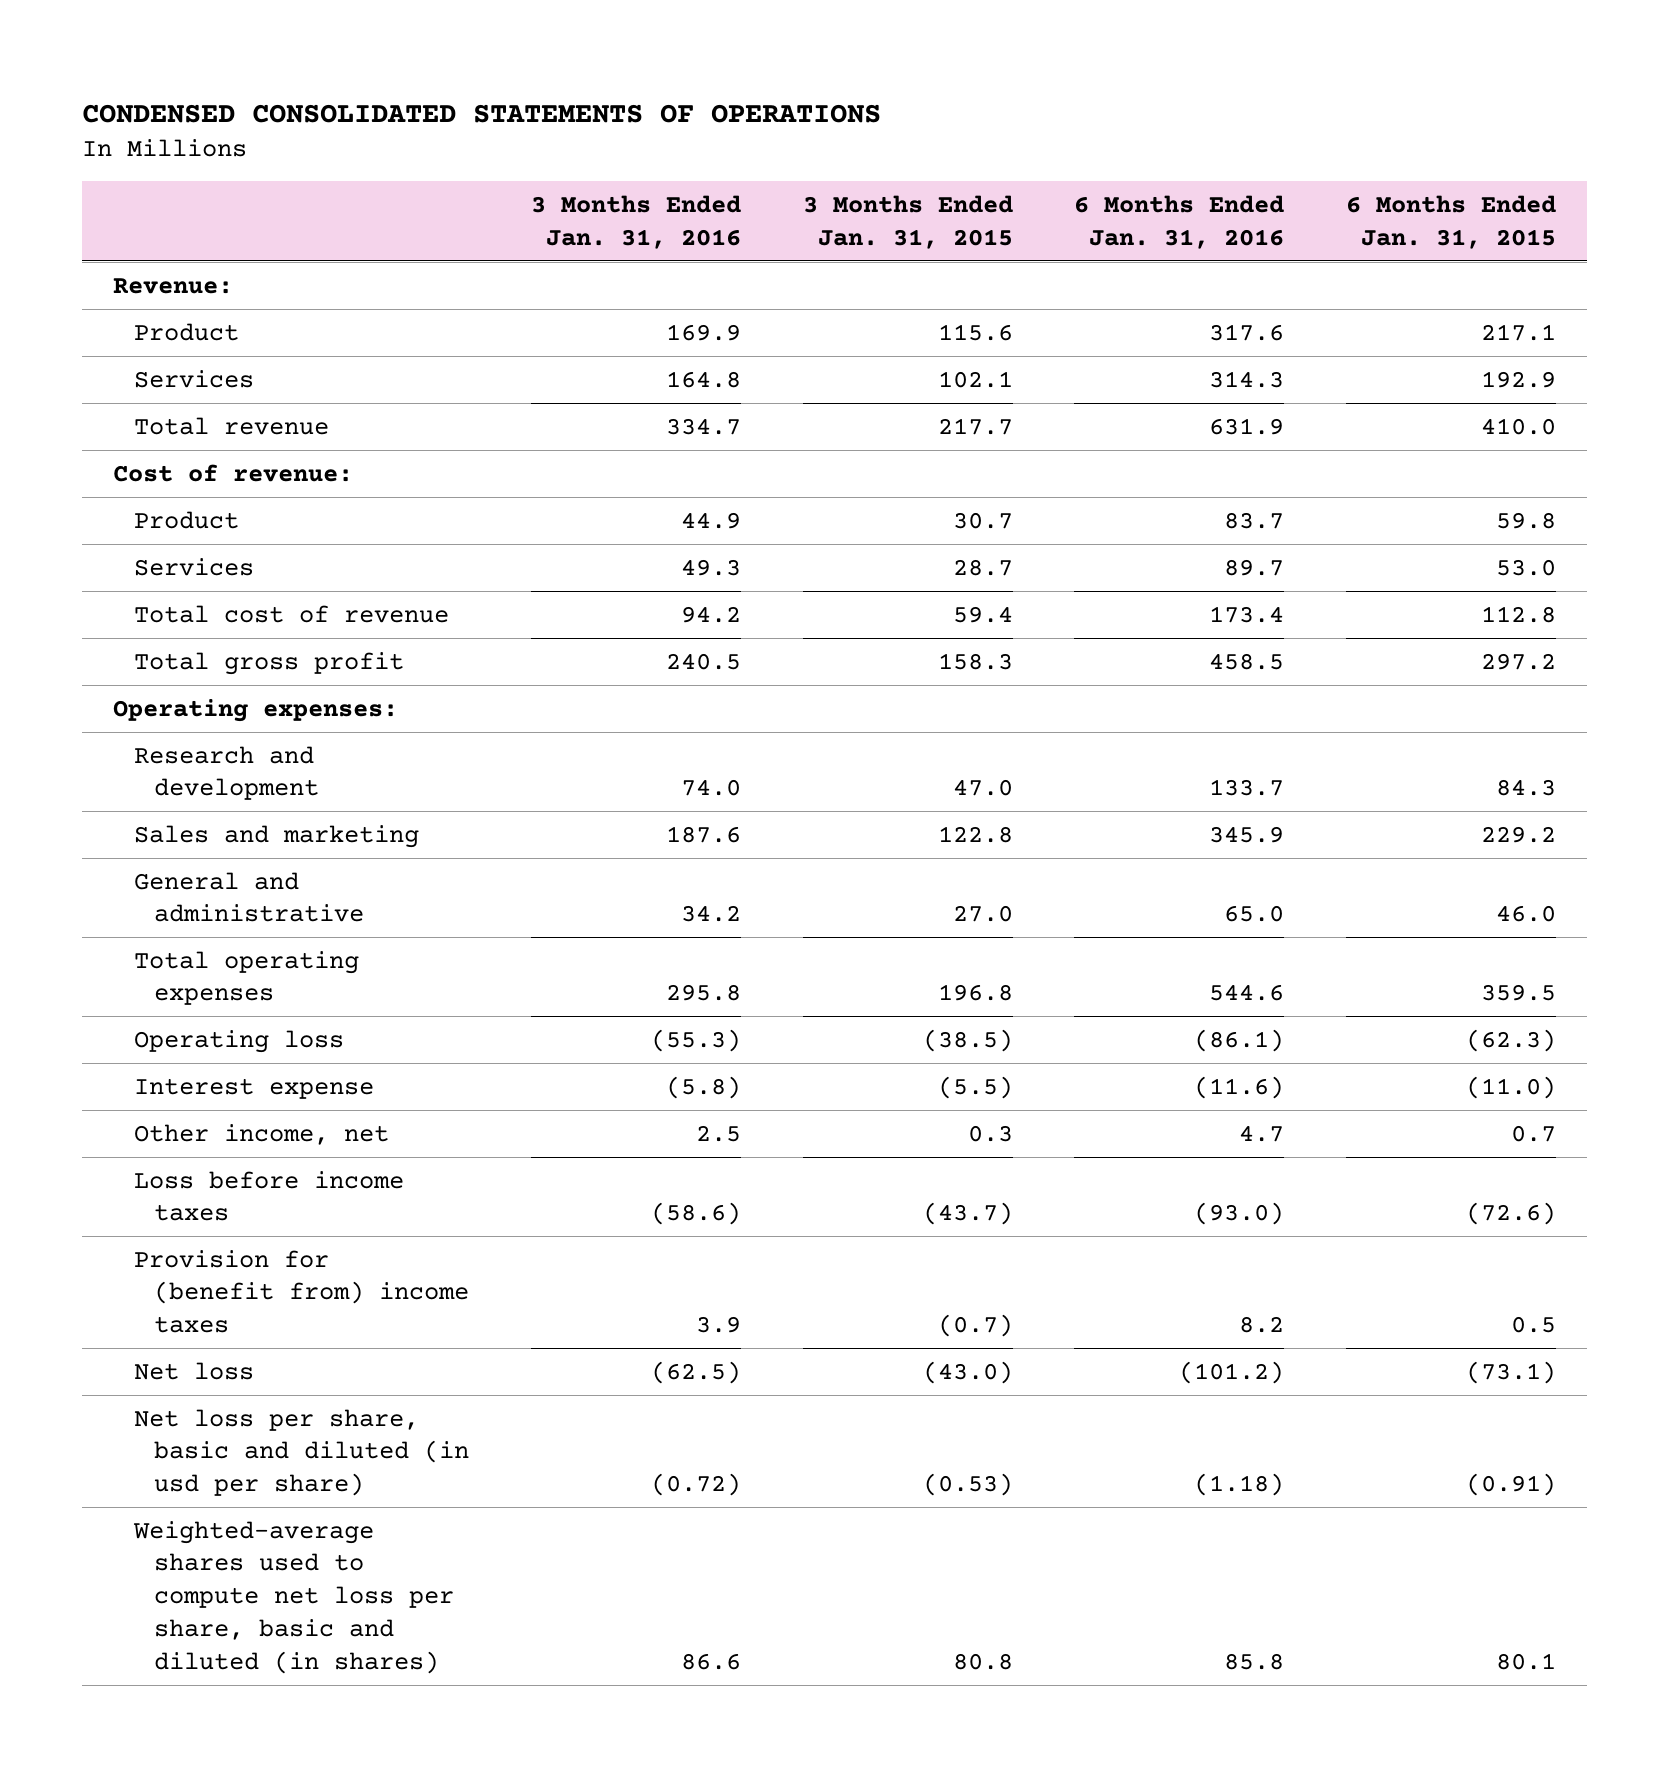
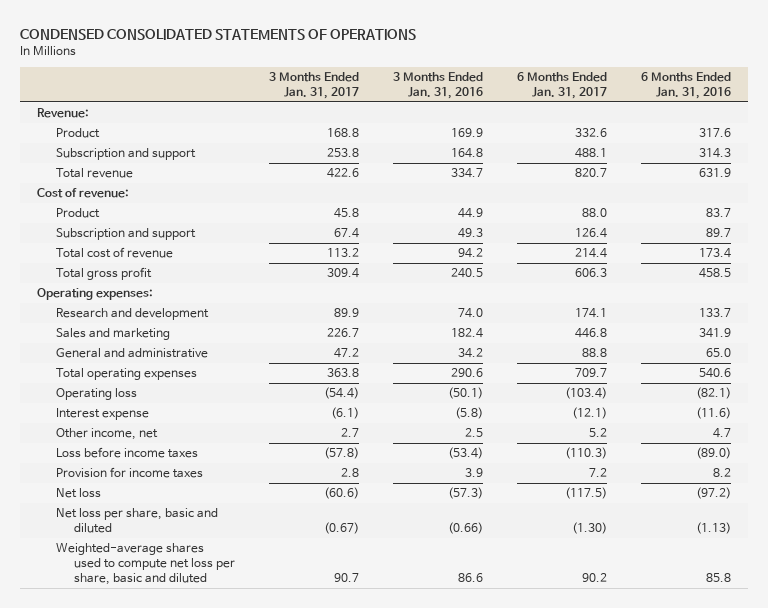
[802,195,1013,249] 3 Months Ended Jan. 31, 2015 -> none
[1345,195,1556,249] 6 Months Ended Jan. 31, 2015 -> none
none -> [269,72,360,99] 3 Months Ended Jan. 31, 2017
none -> [517,72,608,99] 6 Months Ended Jan. 31, 2017
[133,369,254,388] Services -> [55,148,196,161] Subscription and support
[133,557,254,576] Services -> [55,228,196,241] Subscription and support
[665,825,741,843] 187.6 -> [451,328,484,339] 182.4
[1209,825,1285,843] 345.9 -> [698,328,731,339] 341.9
[665,984,741,1002] 295.8 -> [451,368,484,378] 290.6
[1209,984,1285,1002] 544.6 -> [698,368,731,379] 540.6
[650,1028,741,1052] (55.3) -> [448,387,484,400] (50.1)
[1194,1028,1285,1052] (86.1) -> [695,387,731,400] (82.1)
[650,1202,741,1226] (58.6) -> [448,447,484,460] (53.4)
[1194,1202,1285,1226] (93.0) -> [695,447,731,460] (89.0)
[133,1249,470,1334] Provision for (benefit from) income taxes -> [55,467,203,479] Provision for income taxes
[650,1360,741,1384] (62.5) -> [448,487,484,500] (57.3)
[1179,1360,1285,1384] (101.2) -> [695,487,731,500] (97.2)
[133,1408,470,1497] Net loss per share, basic and diluted (in usd per share) -> [55,508,218,534] Net loss per share, basic and diluted
[650,1473,741,1497] (0.72) -> [448,522,484,535] (0.66)
[1194,1473,1285,1497] (1.18) -> [695,522,731,535] (1.13)
[132,1520,455,1674] Weighted-average shares used to compute net loss per share, basic and diluted (in shares) -> [55,543,236,586] Weighted-average shares used to compute net loss per share, basic and diluted

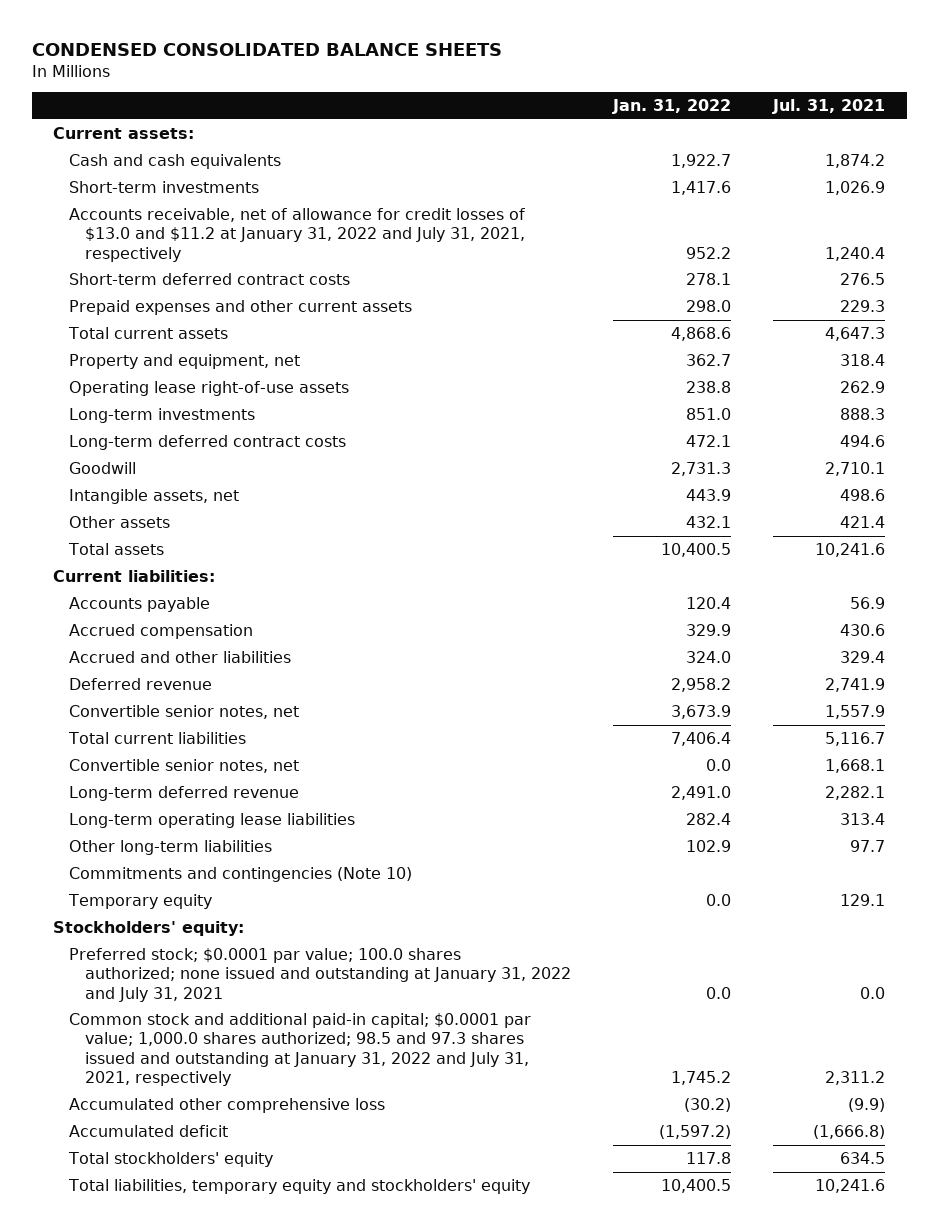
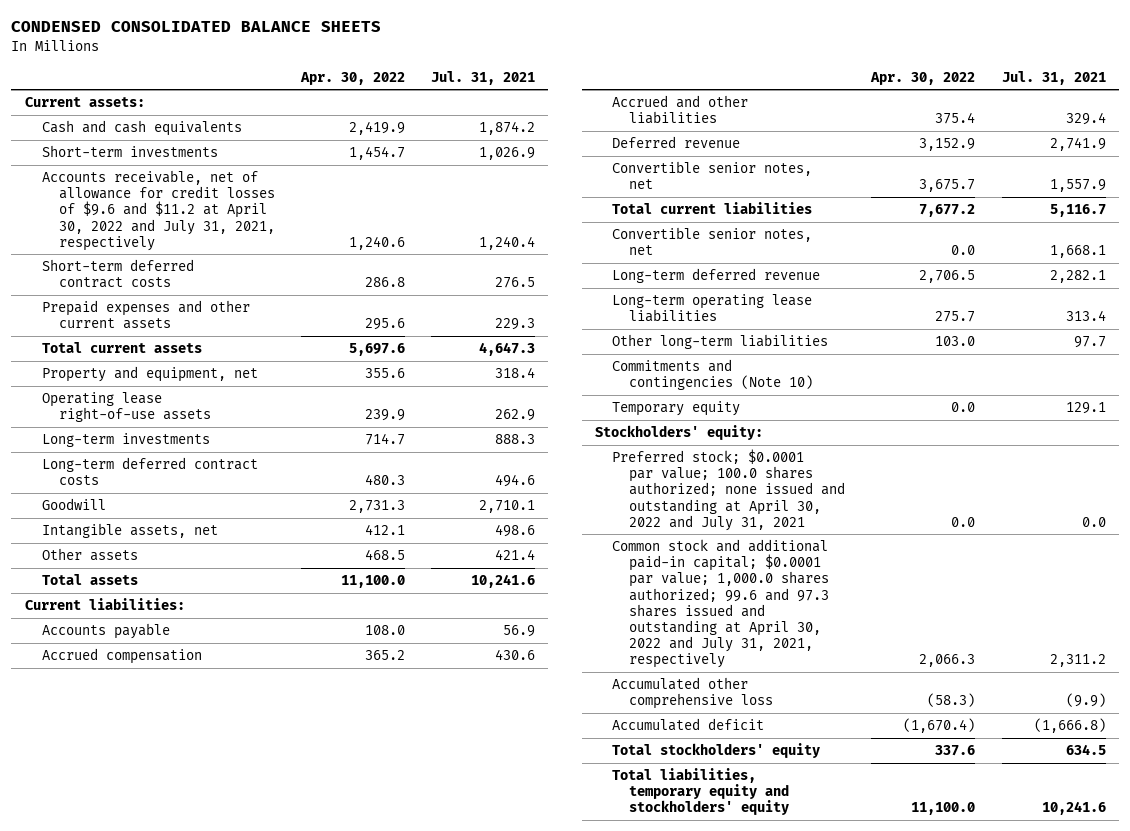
[612,99,732,115] Jan. 31, 2022 -> none
none -> [299,71,405,85] Apr. 30, 2022
[69,207,526,262] Accounts receivable, net of allowance for credit losses of $13.0 and $11.2 at January 31, 2022 and July 31, 2021, respectively -> [41,170,275,251] Accounts receivable, net of allowance for credit losses of $9.6 and $11.2 at April 30, 2022 and July 31, 2021, respectively
[69,947,572,1002] Preferred stock; $0.0001 par value; 100.0 shares authorized; none issued and outstanding at January 31, 2022 and July 31, 2021 -> [612,449,846,531] Preferred stock; $0.0001 par value; 100.0 shares authorized; none issued and outstanding at April 30, 2022 and July 31, 2021
[69,1012,532,1087] Common stock and additional paid-in capital; $0.0001 par value; 1,000.0 shares authorized; 98.5 and 97.3 shares issued and outstanding at January 31, 2022 and July 31, 2021, respectively -> [612,539,830,668] Common stock and additional paid-in capital; $0.0001 par value; 1,000.0 shares authorized; 99.6 and 97.3 shares issued and outstanding at April 30, 2022 and July 31, 2021, respectively

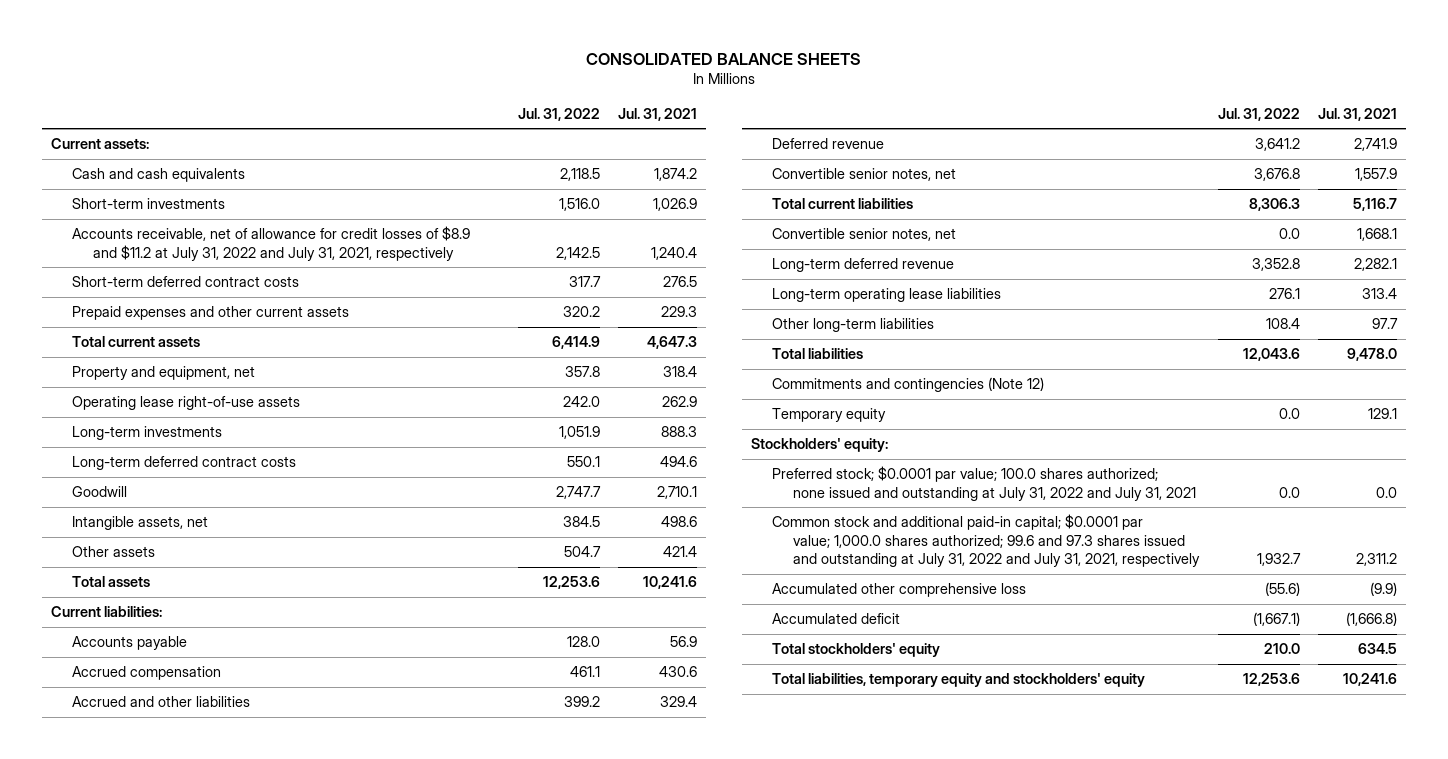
[11,21,382,33] CONDENSED CONSOLIDATED BALANCE SHEETS -> [586,52,862,65] CONSOLIDATED BALANCE SHEETS
[299,71,405,85] Apr. 30, 2022 -> none
none -> [517,107,600,121] Jul. 31, 2022
[41,170,275,251] Accounts receivable, net of allowance for credit losses of $9.6 and $11.2 at April 30, 2022 and July 31, 2021, respectively -> [72,226,471,261] Accounts receivable, net of allowance for credit losses of $8.9 and $11.2 at July 31, 2022 and July 31, 2021, respectively
none -> [772,348,864,360] Total liabilities
[612,359,814,391] Commitments and contingencies (Note 10) -> [772,377,1045,393] Commitments and contingencies (Note 12)
[612,449,846,531] Preferred stock; $0.0001 par value; 100.0 shares authorized; none issued and outstanding at April 30, 2022 and July 31, 2021 -> [772,466,1197,501] Preferred stock; $0.0001 par value; 100.0 shares authorized; none issued and outstanding at July 31, 2022 and July 31, 2021
[612,539,830,668] Common stock and additional paid-in capital; $0.0001 par value; 1,000.0 shares authorized; 99.6 and 97.3 shares issued and outstanding at April 30, 2022 and July 31, 2021, respectively -> [772,514,1201,568] Common stock and additional paid-in capital; $0.0001 par value; 1,000.0 shares authorized; 99.6 and 97.3 shares issued and outstanding at July 31, 2022 and July 31, 2021, respectively

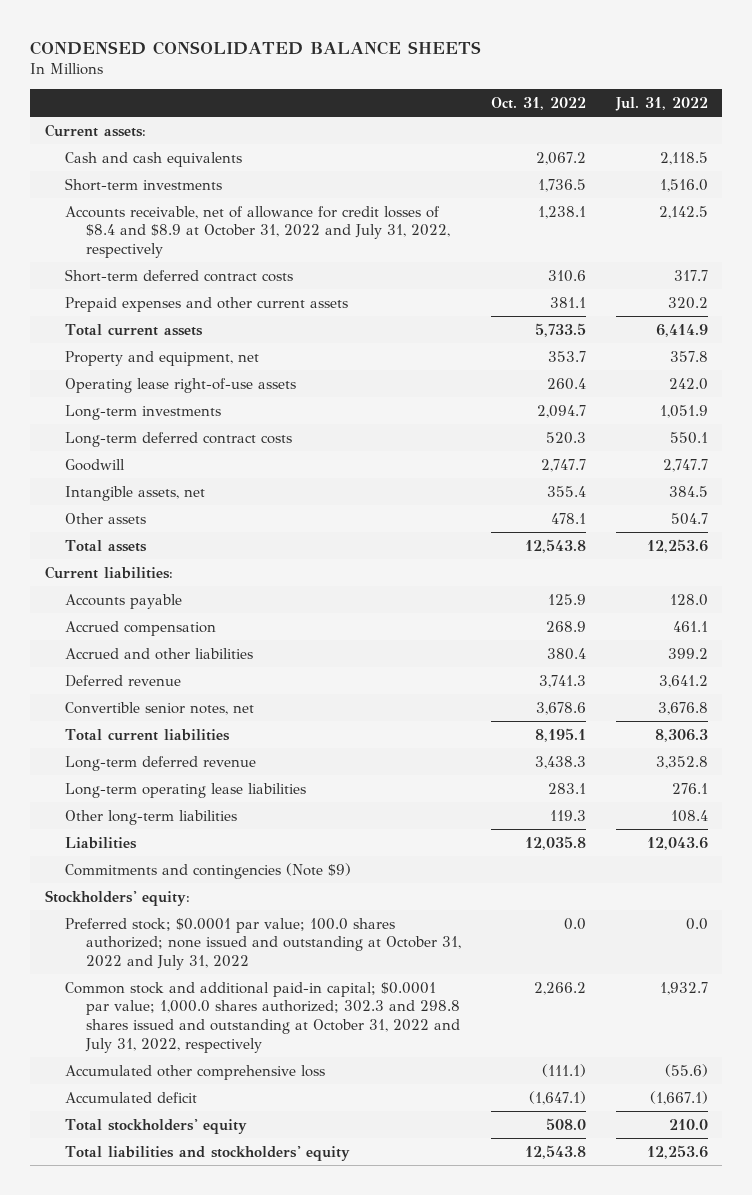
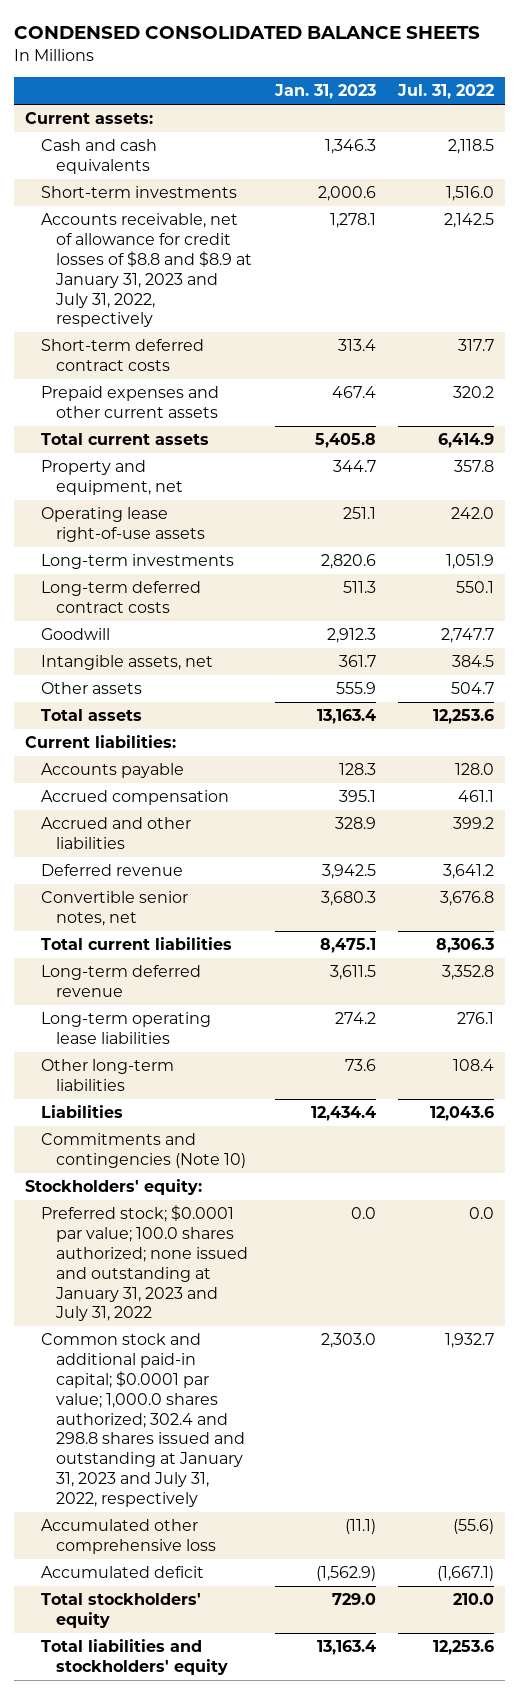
[490,97,586,111] Oct. 31, 2022 -> none
none -> [273,84,376,100] Jan. 31, 2023
[65,205,451,259] Accounts receivable, net of allowance for credit losses of $8.4 and $8.9 at October 31, 2022 and July 31, 2022, respectively -> [40,213,253,328] Accounts receivable, net of allowance for credit losses of $8.8 and $8.9 at January 31, 2023 and July 31, 2022, respectively
[65,862,352,879] Commitments and contingencies (Note $9) -> [40,1133,247,1169] Commitments and contingencies (Note 10)
[65,917,462,971] Preferred stock; $0.0001 par value; 100.0 shares authorized; none issued and outstanding at October 31, 2022 and July 31, 2022 -> [40,1205,249,1322] Preferred stock; $0.0001 par value; 100.0 shares authorized; none issued and outstanding at January 31, 2023 and July 31, 2022
[65,981,461,1054] Common stock and additional paid-in capital; $0.0001 par value; 1,000.0 shares authorized; 302.3 and 298.8 shares issued and outstanding at October 31, 2022 and July 31, 2022, respectively -> [40,1333,246,1507] Common stock and additional paid-in capital; $0.0001 par value; 1,000.0 shares authorized; 302.4 and 298.8 shares issued and outstanding at January 31, 2023 and July 31, 2022, respectively

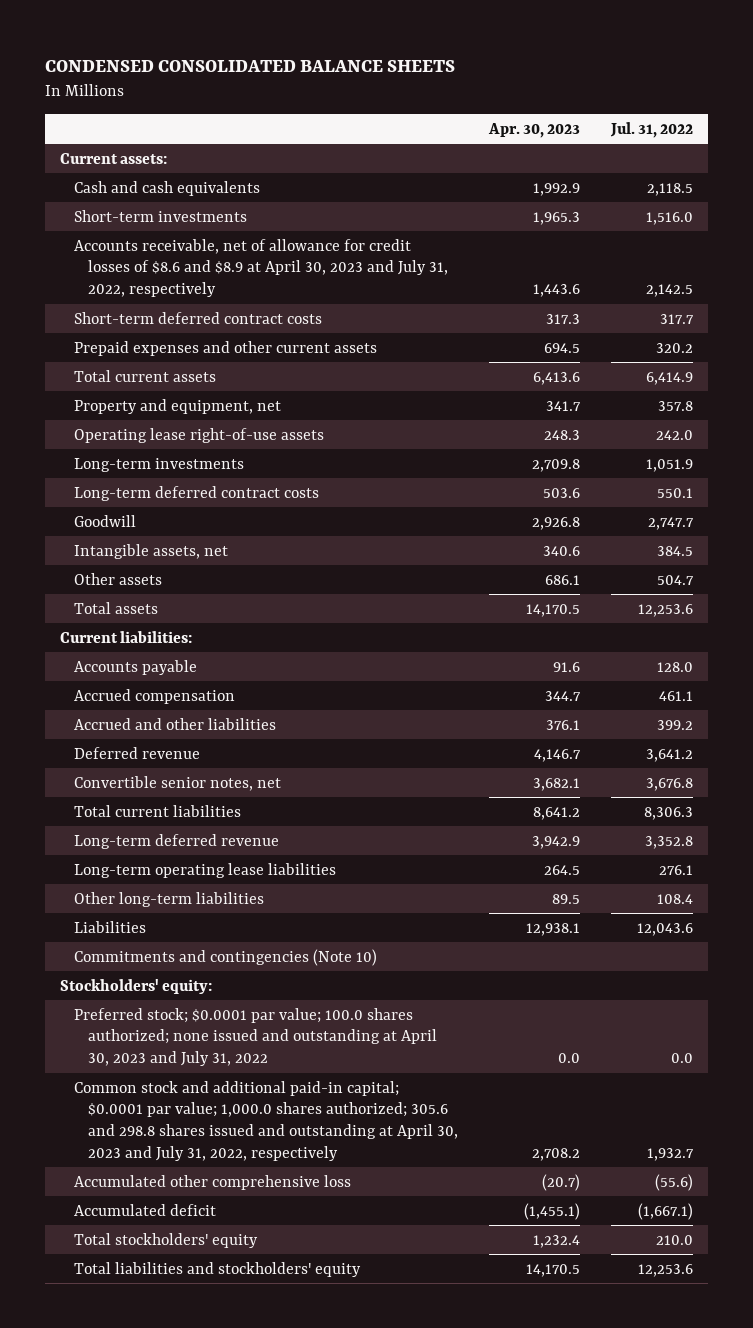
[273,84,376,100] Jan. 31, 2023 -> none
none -> [487,122,580,138] Apr. 30, 2023
[40,213,253,328] Accounts receivable, net of allowance for credit losses of $8.8 and $8.9 at January 31, 2023 and July 31, 2022, respectively -> [74,238,448,297] Accounts receivable, net of allowance for credit losses of $8.6 and $8.9 at April 30, 2023 and July 31, 2022, respectively
[40,1205,249,1322] Preferred stock; $0.0001 par value; 100.0 shares authorized; none issued and outstanding at January 31, 2023 and July 31, 2022 -> [74,1007,437,1066] Preferred stock; $0.0001 par value; 100.0 shares authorized; none issued and outstanding at April 30, 2023 and July 31, 2022
[40,1333,246,1507] Common stock and additional paid-in capital; $0.0001 par value; 1,000.0 shares authorized; 302.4 and 298.8 shares issued and outstanding at January 31, 2023 and July 31, 2022, respectively -> [74,1080,458,1161] Common stock and additional paid-in capital; $0.0001 par value; 1,000.0 shares authorized; 305.6 and 298.8 shares issued and outstanding at April 30, 2023 and July 31, 2022, respectively

